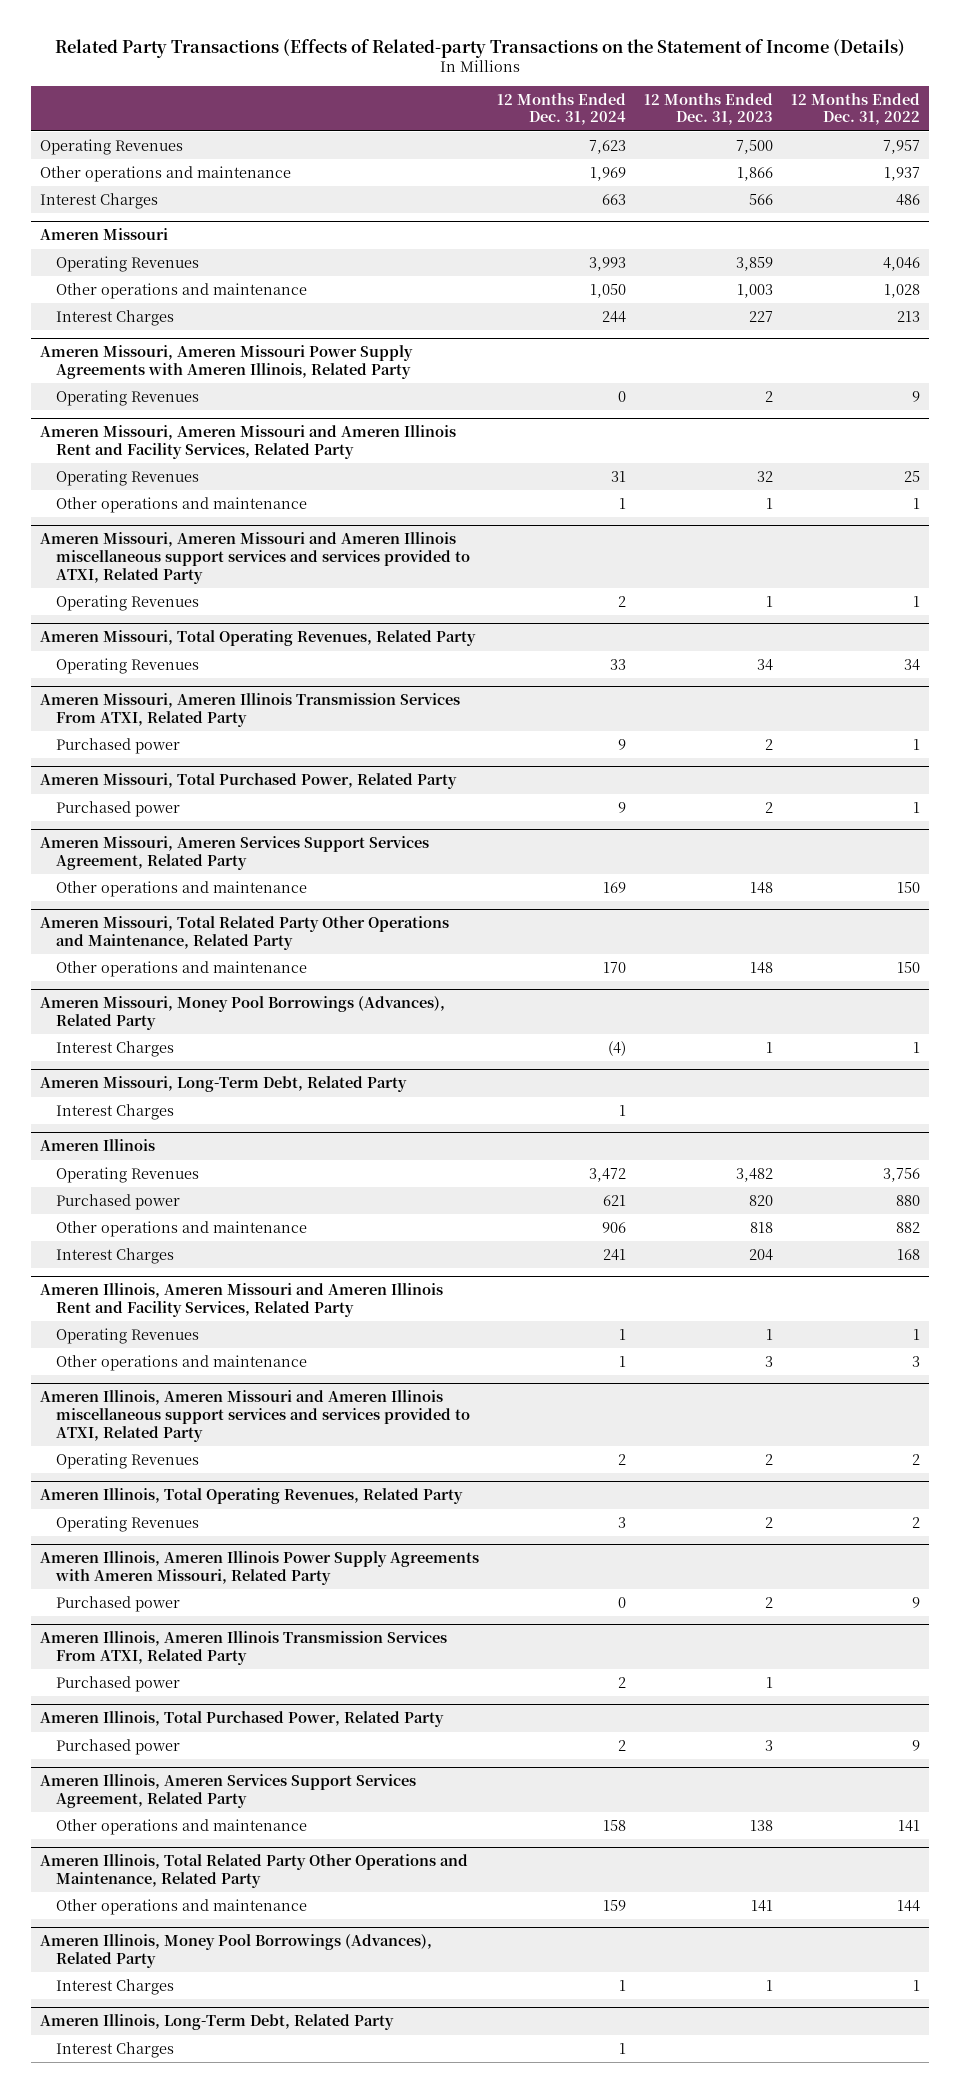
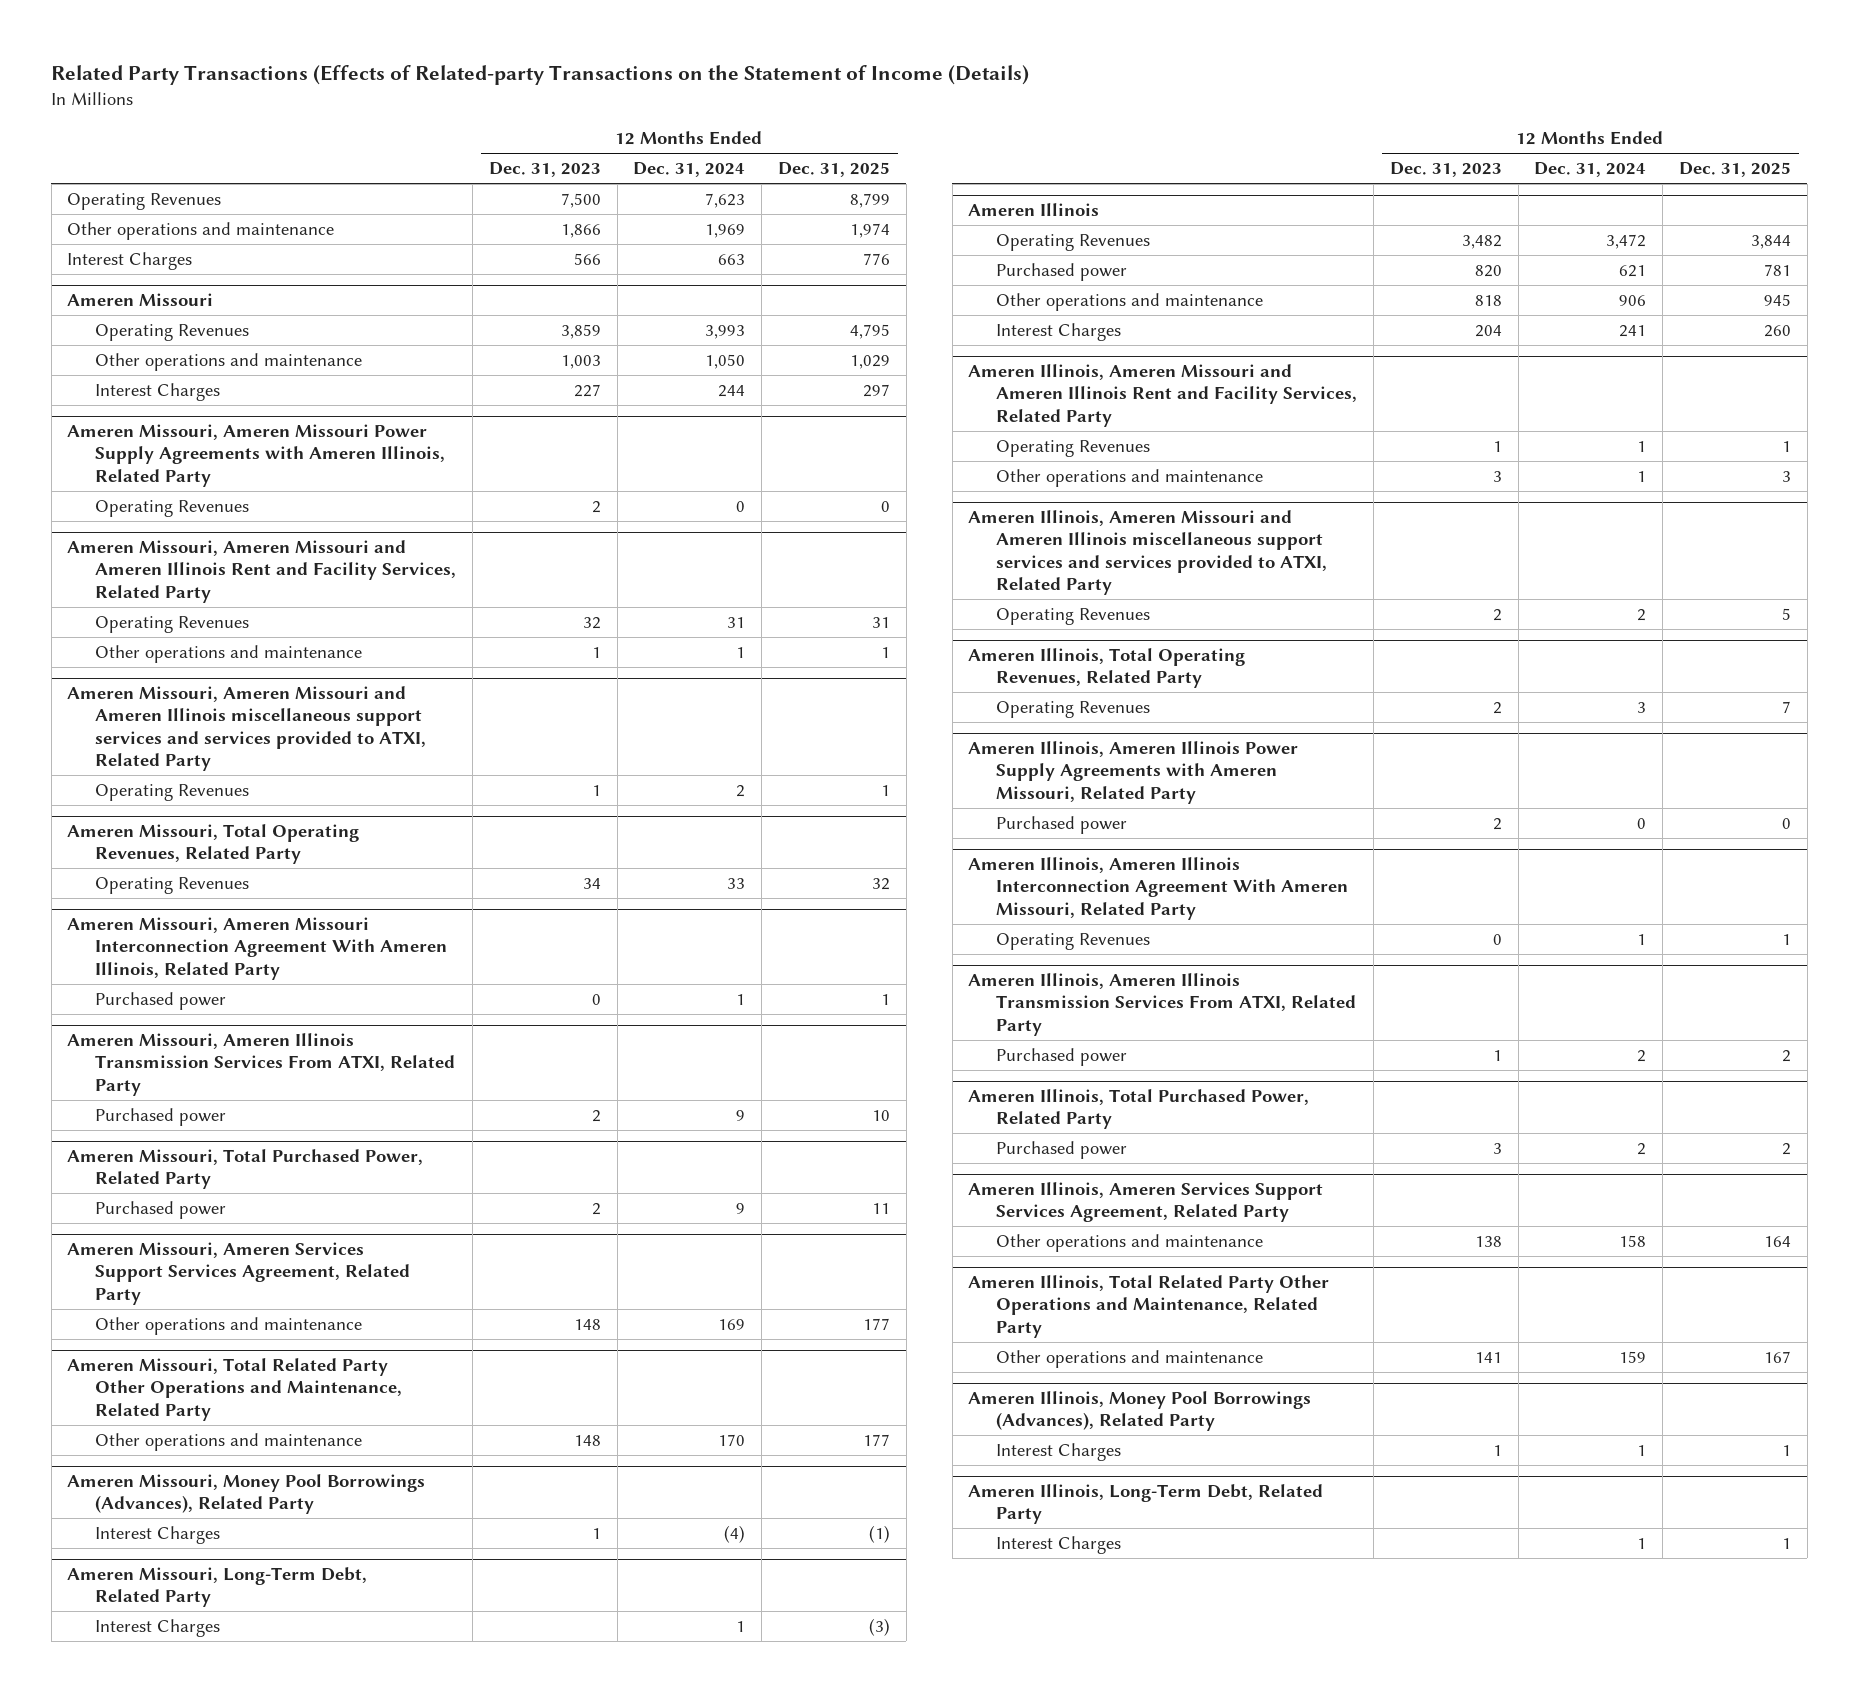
[791,92,921,126] 12 Months Ended Dec. 31, 2022 -> none
none -> [777,162,890,178] Dec. 31, 2025
none -> [67,917,448,980] Ameren Missouri, Ameren Missouri Interconnection Agreement With Ameren Illinois, Related Party
none -> [95,992,227,1011] Purchased power
none -> [968,857,1349,920] Ameren Illinois, Ameren Illinois Interconnection Agreement With Ameren Missouri, Related Party
none -> [996,933,1151,951] Operating Revenues

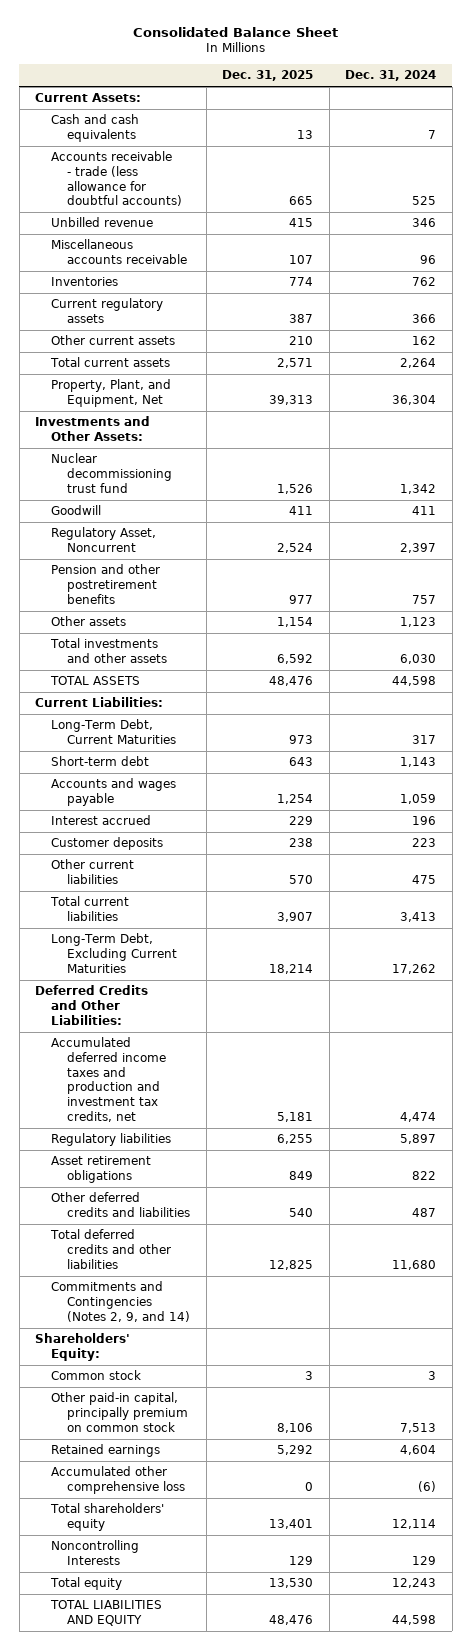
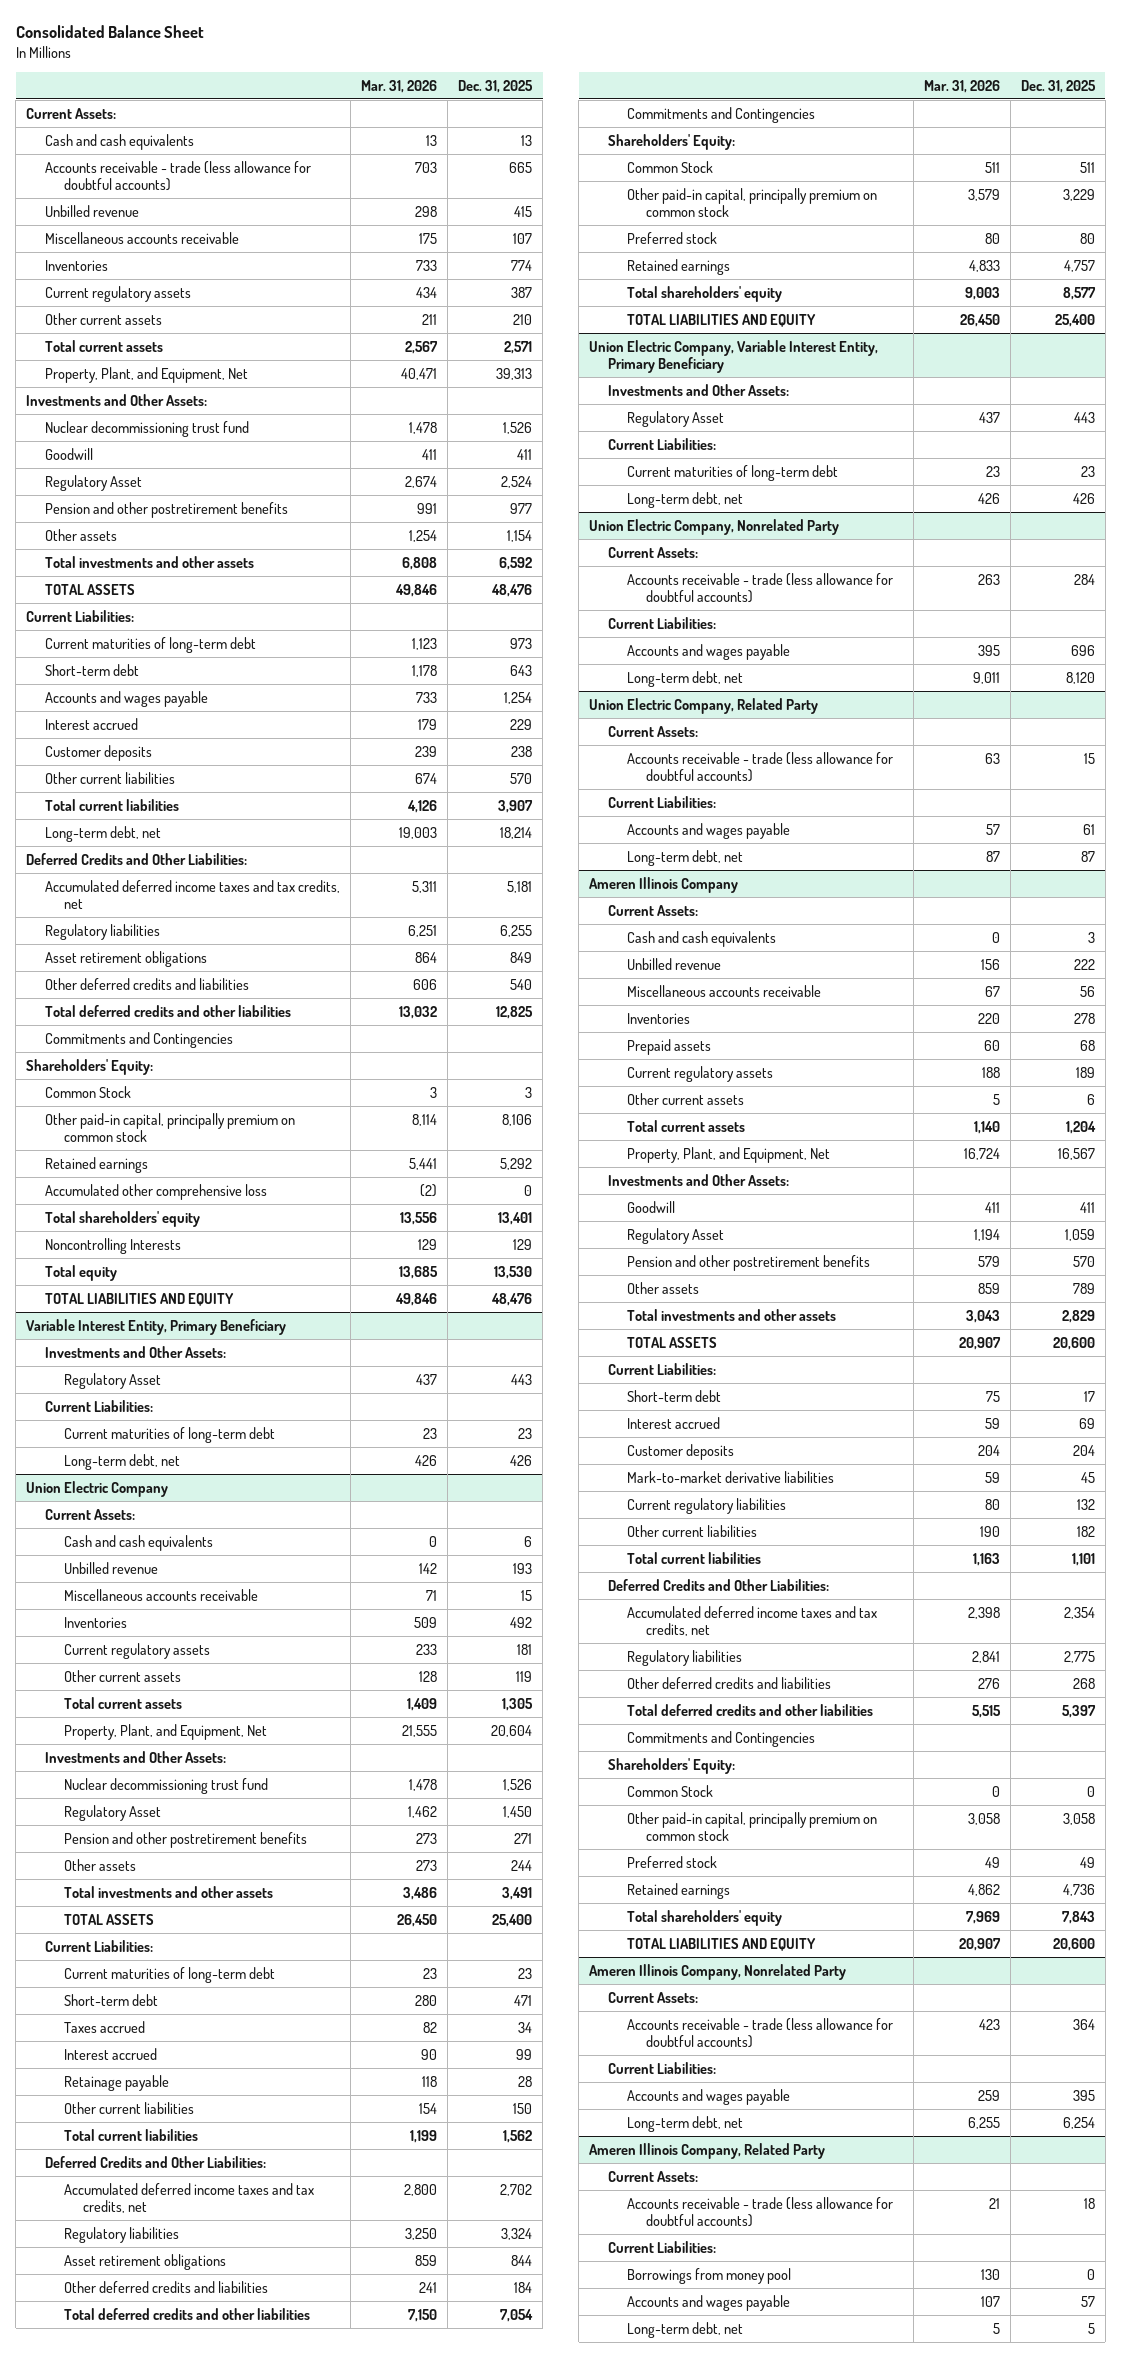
[345,70,437,82] Dec. 31, 2024 -> none
none -> [361,79,438,93] Mar. 31, 2026
[51,527,157,552] Regulatory Asset, Noncurrent -> [45,474,143,491] Regulatory Asset
[51,719,177,744] Long-Term Debt, Current Maturities -> [45,636,257,653] Current maturities of long-term debt
[51,933,178,973] Long-Term Debt, Excluding Current Maturities -> [45,825,162,842] Long-term debt, net
[51,1037,167,1122] Accumulated deferred income taxes and production and investment tax credits, net -> [45,879,341,910] Accumulated deferred income taxes and tax credits, net
[51,1281,191,1322] Commitments and Contingencies (Notes 2, 9, and 14) -> [45,1031,234,1048] Commitments and Contingencies
[51,1370,142,1381] Common stock -> [45,1085,132,1098] Common Stock
none -> [26,1318,287,1335] Variable Interest Entity, Primary Beneficiary
none -> [45,1345,227,1358] Investments and Other Assets:
none -> [64,1372,162,1389] Regulatory Asset
none -> [45,1399,154,1412] Current Liabilities:
none -> [64,1426,276,1443] Current maturities of long-term debt
none -> [64,1453,181,1470] Long-term debt, net
none -> [26,1480,169,1497] Union Electric Company
none -> [45,1508,136,1520] Current Assets:
none -> [64,1534,214,1551] Cash and cash equivalents
none -> [64,1561,159,1574] Unbilled revenue
none -> [64,1588,259,1601] Miscellaneous accounts receivable
none -> [64,1616,128,1628] Inventories
none -> [64,1642,211,1659] Current regulatory assets
none -> [64,1669,182,1682] Other current assets
none -> [64,1696,183,1709] Total current assets
none -> [64,1723,268,1740] Property, Plant, and Equipment, Net
none -> [45,1750,227,1763] Investments and Other Assets:
none -> [64,1777,269,1794] Nuclear decommissioning trust fund
none -> [64,1804,162,1821] Regulatory Asset
none -> [64,1831,308,1848] Pension and other postretirement benefits
none -> [64,1858,137,1871] Other assets
none -> [64,1885,274,1898] Total investments and other assets
none -> [64,1913,155,1925] TOTAL ASSETS
none -> [45,1939,154,1952] Current Liabilities:
none -> [64,1966,276,1983] Current maturities of long-term debt
none -> [64,1993,159,2006] Short-term debt
none -> [64,2020,146,2033] Taxes accrued
none -> [64,2047,158,2060] Interest accrued
none -> [64,2074,170,2091] Retainage payable
none -> [64,2101,195,2114] Other current liabilities
none -> [64,2128,199,2141] Total current liabilities
none -> [45,2155,267,2168] Deferred Credits and Other Liabilities:
none -> [64,2182,315,2214] Accumulated deferred income taxes and tax credits, net
none -> [64,2226,180,2243] Regulatory liabilities
none -> [64,2253,227,2270] Asset retirement obligations
none -> [64,2280,269,2293] Other deferred credits and liabilities
none -> [64,2307,311,2320] Total deferred credits and other liabilities
none -> [626,106,815,123] Commitments and Contingencies
none -> [608,133,736,150] Shareholders' Equity:
none -> [626,160,713,173] Common Stock
none -> [626,187,877,218] Other paid-in capital, principally premium on common stock
none -> [626,231,717,244] Preferred stock
none -> [626,258,730,275] Retained earnings
none -> [626,285,782,302] Total shareholders' equity
none -> [626,313,816,327] TOTAL LIABILITIES AND EQUITY
none -> [589,339,879,374] Union Electric Company, Variable Interest Entity, Primary Beneficiary
none -> [608,383,790,396] Investments and Other Assets:
none -> [626,410,724,427] Regulatory Asset
none -> [608,437,717,450] Current Liabilities:
none -> [626,464,838,481] Current maturities of long-term debt
none -> [626,491,743,508] Long-term debt, net
none -> [589,518,840,535] Union Electric Company, Nonrelated Party
none -> [608,546,699,558] Current Assets:
none -> [626,572,893,604] Accounts receivable - trade (less allowance for doubtful accounts)
none -> [608,616,717,629] Current Liabilities:
none -> [626,643,790,660] Accounts and wages payable
none -> [626,670,743,687] Long-term debt, net
none -> [589,697,819,714] Union Electric Company, Related Party
none -> [608,725,699,737] Current Assets:
none -> [626,751,893,783] Accounts receivable - trade (less allowance for doubtful accounts)
none -> [608,795,717,808] Current Liabilities:
none -> [626,822,790,839] Accounts and wages payable
none -> [626,849,743,866] Long-term debt, net
none -> [589,876,739,893] Ameren Illinois Company
none -> [608,904,699,916] Current Assets:
none -> [626,930,776,947] Cash and cash equivalents
none -> [626,957,721,970] Unbilled revenue
none -> [626,984,821,997] Miscellaneous accounts receivable
none -> [626,1012,690,1024] Inventories
none -> [626,1038,711,1055] Prepaid assets
none -> [626,1065,773,1082] Current regulatory assets
none -> [626,1092,744,1105] Other current assets
none -> [626,1119,745,1132] Total current assets
none -> [626,1146,830,1163] Property, Plant, and Equipment, Net
none -> [608,1173,790,1186] Investments and Other Assets:
none -> [626,1200,675,1213] Goodwill
none -> [626,1227,724,1244] Regulatory Asset
none -> [626,1254,870,1271] Pension and other postretirement benefits
none -> [626,1281,699,1294] Other assets
none -> [626,1308,836,1321] Total investments and other assets
none -> [626,1336,717,1348] TOTAL ASSETS
none -> [608,1362,717,1375] Current Liabilities:
none -> [626,1389,721,1402] Short-term debt
none -> [626,1416,720,1429] Interest accrued
none -> [626,1443,734,1460] Customer deposits
none -> [626,1470,834,1483] Mark-to-market derivative liabilities
none -> [626,1497,786,1514] Current regulatory liabilities
none -> [626,1524,757,1537] Other current liabilities
none -> [626,1551,761,1564] Total current liabilities
none -> [608,1578,830,1591] Deferred Credits and Other Liabilities:
none -> [626,1605,877,1637] Accumulated deferred income taxes and tax credits, net
none -> [626,1649,742,1666] Regulatory liabilities
none -> [626,1676,831,1689] Other deferred credits and liabilities
none -> [626,1703,873,1716] Total deferred credits and other liabilities
none -> [626,1730,815,1747] Commitments and Contingencies
none -> [608,1757,736,1774] Shareholders' Equity:
none -> [626,1784,713,1797] Common Stock
none -> [626,1811,877,1842] Other paid-in capital, principally premium on common stock
none -> [626,1855,717,1868] Preferred stock
none -> [626,1882,730,1899] Retained earnings
none -> [626,1909,782,1926] Total shareholders' equity
none -> [626,1937,816,1951] TOTAL LIABILITIES AND EQUITY
none -> [589,1963,847,1980] Ameren Illinois Company, Nonrelated Party
none -> [608,1991,699,2003] Current Assets:
none -> [626,2017,893,2049] Accounts receivable - trade (less allowance for doubtful accounts)
none -> [608,2061,717,2074] Current Liabilities:
none -> [626,2088,790,2105] Accounts and wages payable
none -> [626,2115,743,2132] Long-term debt, net
none -> [589,2142,826,2159] Ameren Illinois Company, Related Party
none -> [608,2170,699,2182] Current Assets:
none -> [626,2196,893,2228] Accounts receivable - trade (less allowance for doubtful accounts)
none -> [608,2240,717,2253] Current Liabilities:
none -> [626,2267,791,2284] Borrowings from money pool
none -> [626,2294,790,2311] Accounts and wages payable
none -> [626,2321,743,2338] Long-term debt, net

